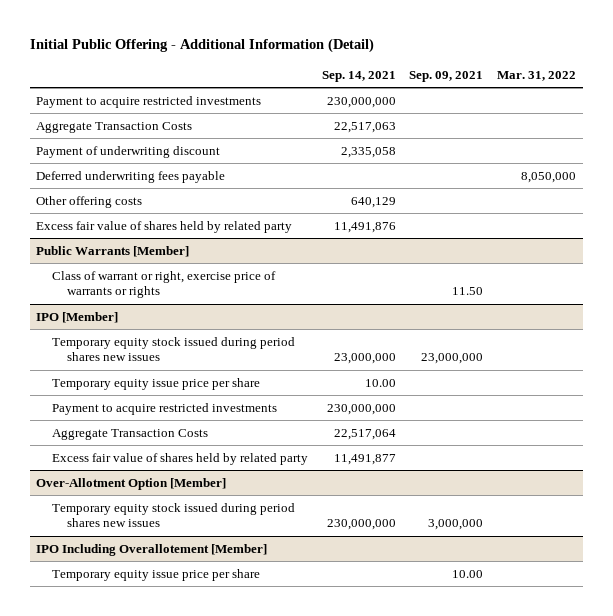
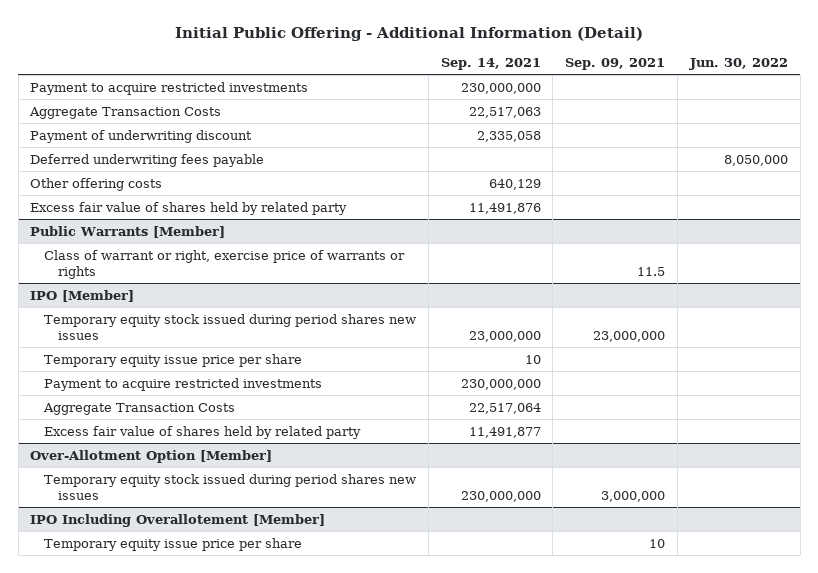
[497,70,577,81] Mar. 31, 2022 -> none
none -> [688,58,788,71] Jun. 30, 2022
[452,287,484,296] 11.50 -> [637,266,666,276] 11.5
[364,378,396,387] 10.00 -> [524,354,541,364] 10
[452,569,484,578] 10.00 -> [649,538,666,548] 10

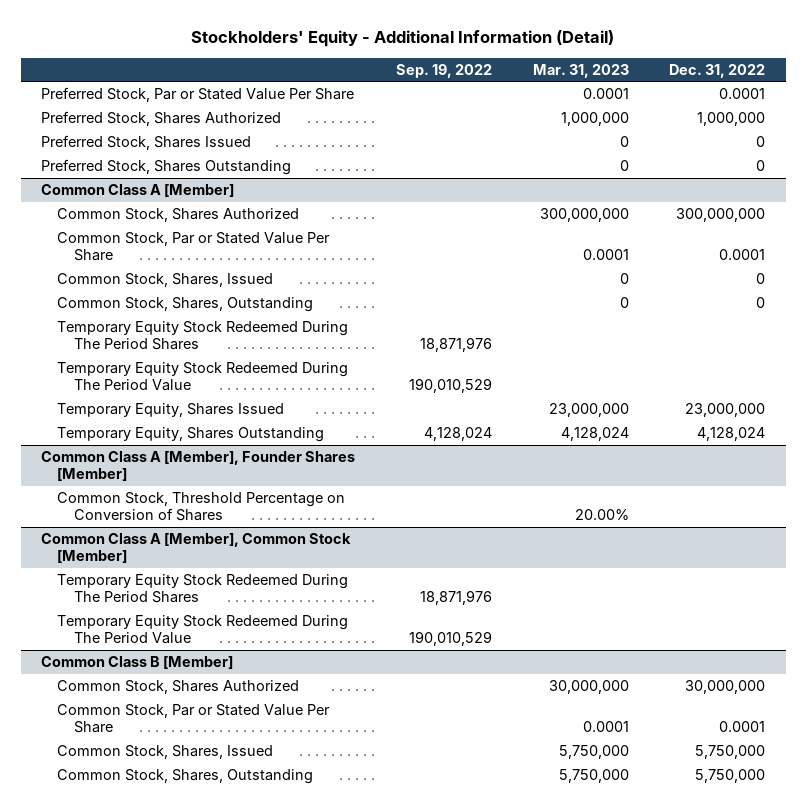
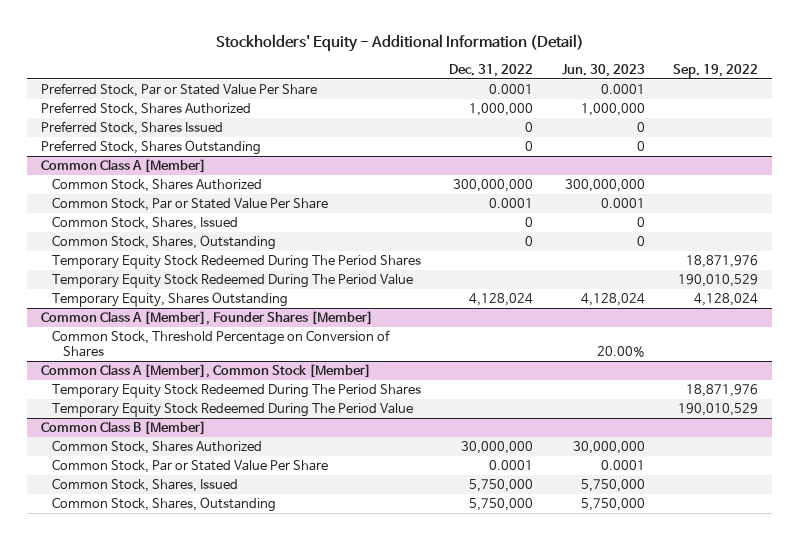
[532,63,629,78] Mar. 31, 2023 -> none
none -> [561,63,645,77] Jun. 30, 2023
[57,403,285,418] Temporary Equity, Shares Issued -> none

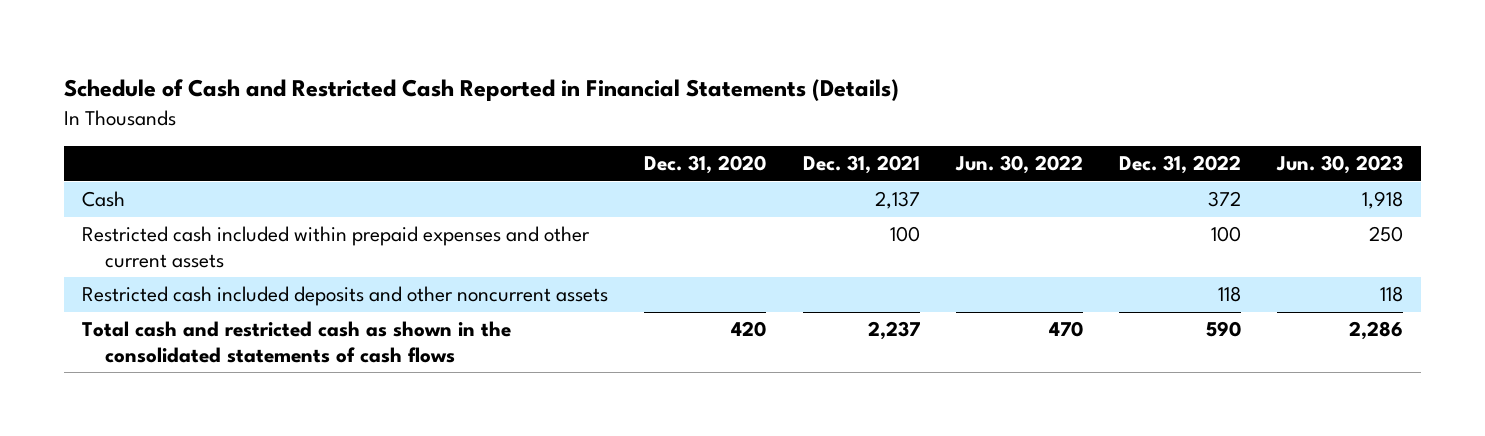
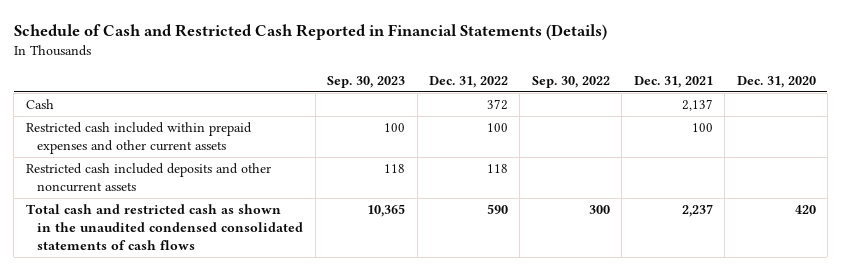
[954,155,1083,175] Jun. 30, 2022 -> none
[1276,155,1404,175] Jun. 30, 2023 -> none
none -> [327,76,406,89] Sep. 30, 2023
none -> [531,76,610,89] Sep. 30, 2022
[81,321,511,363] Total cash and restricted cash as shown in the consolidated statements of cash flows -> [25,204,304,250] Total cash and restricted cash as shown in the unaudited condensed consolidated statements of cash flows

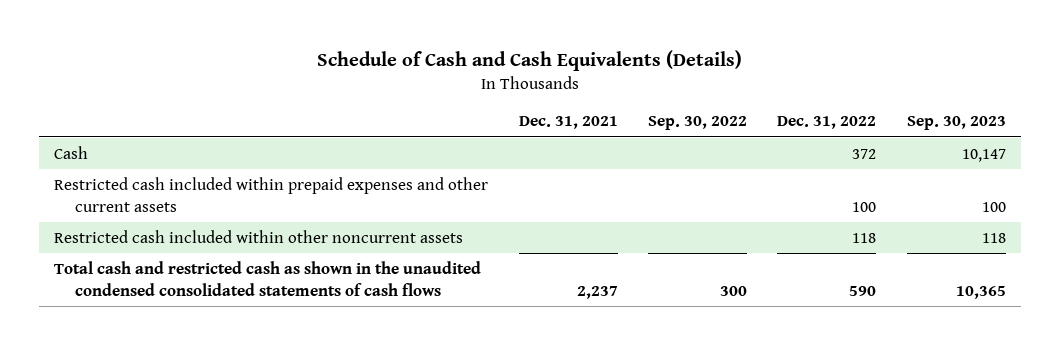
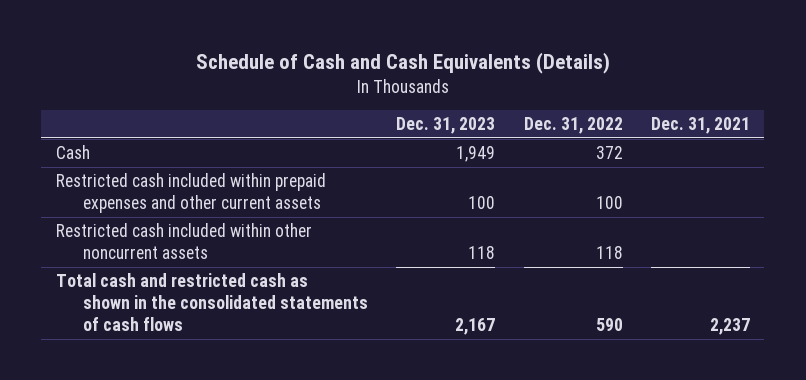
[648,116,748,131] Sep. 30, 2022 -> none
[906,116,1006,131] Sep. 30, 2023 -> none
none -> [396,117,496,135] Dec. 31, 2023
[54,260,482,296] Total cash and restricted cash as shown in the unaudited condensed consolidated statements of cash flows -> [55,273,369,331] Total cash and restricted cash as shown in the consolidated statements of cash flows

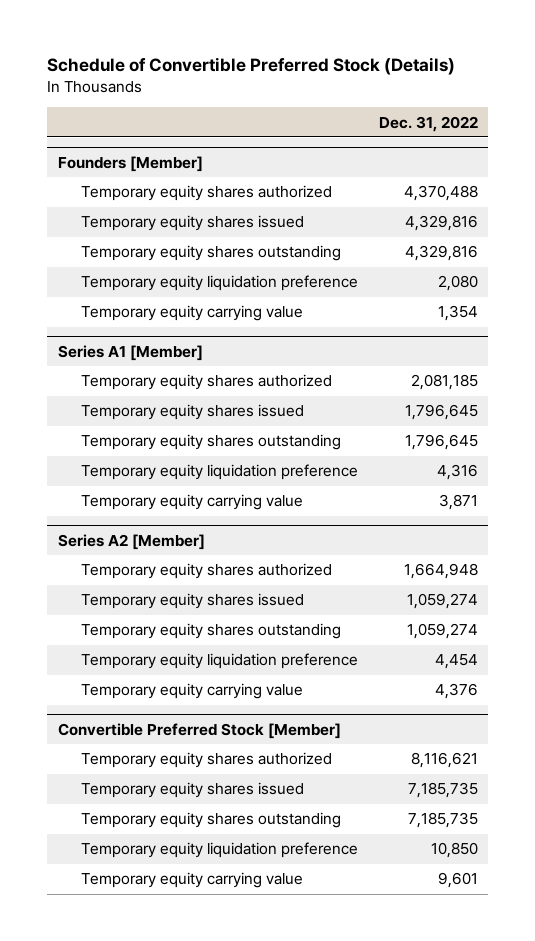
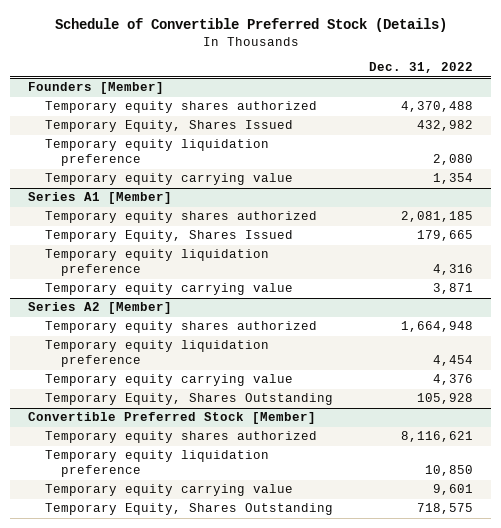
[80,245,341,262] Temporary equity shares outstanding -> none
[80,215,304,232] Temporary equity shares issued -> [44,120,293,133] Temporary Equity, Shares Issued
[404,215,478,232] 4,329,816 -> [417,120,474,132] 432,982
[80,434,341,451] Temporary equity shares outstanding -> none
[80,404,304,421] Temporary equity shares issued -> [44,230,293,243] Temporary Equity, Shares Issued
[404,404,478,421] 1,796,645 -> [417,230,474,242] 179,665
[80,593,304,610] Temporary equity shares issued -> none
[80,623,341,640] Temporary equity shares outstanding -> none
none -> [44,393,333,406] Temporary Equity, Shares Outstanding
[80,782,304,799] Temporary equity shares issued -> none
[80,812,341,829] Temporary equity shares outstanding -> none
none -> [44,503,333,516] Temporary Equity, Shares Outstanding

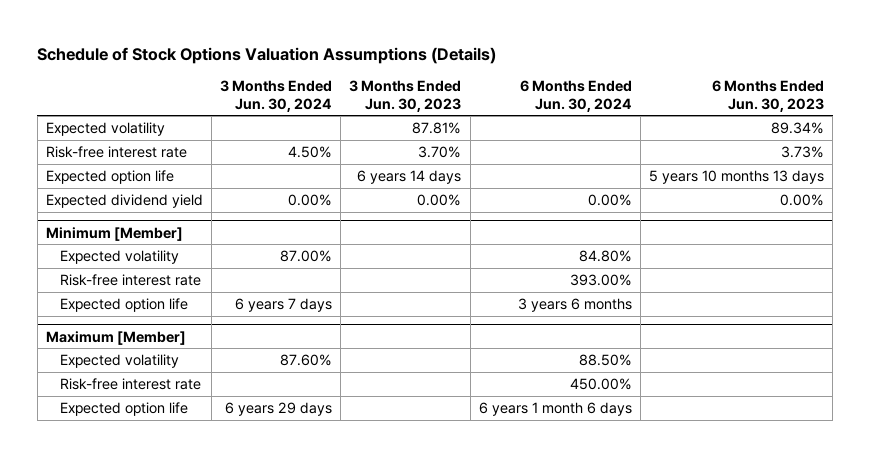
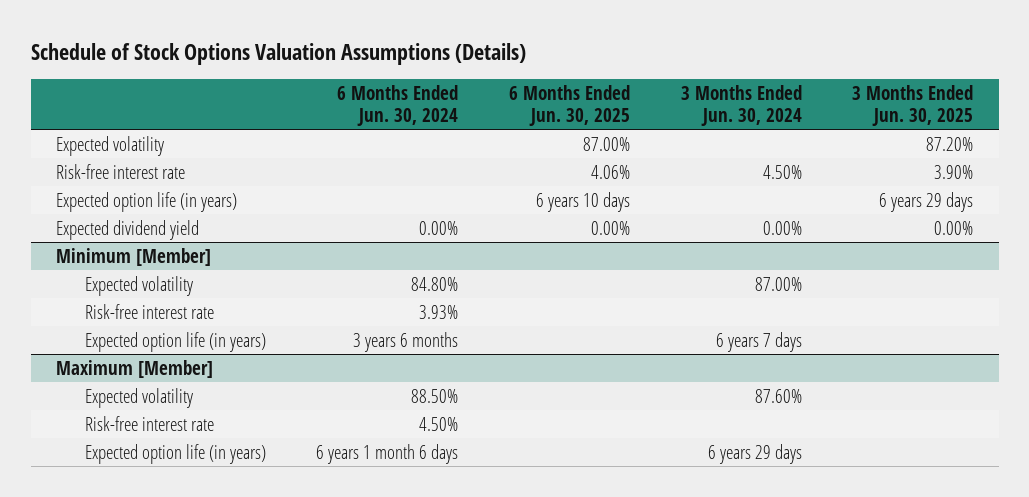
[349,80,462,112] 3 Months Ended Jun. 30, 2023 -> none
[712,80,825,112] 6 Months Ended Jun. 30, 2023 -> none
none -> [509,84,631,127] 6 Months Ended Jun. 30, 2025
none -> [852,84,974,127] 3 Months Ended Jun. 30, 2025
[45,169,174,184] Expected option life -> [55,191,237,212] Expected option life (in years)
[569,273,632,286] 393.00% -> [419,304,459,319] 3.93%
[60,297,189,312] Expected option life -> [84,331,266,352] Expected option life (in years)
[569,377,632,390] 450.00% -> [419,416,459,431] 4.50%
[60,401,189,416] Expected option life -> [84,443,266,464] Expected option life (in years)

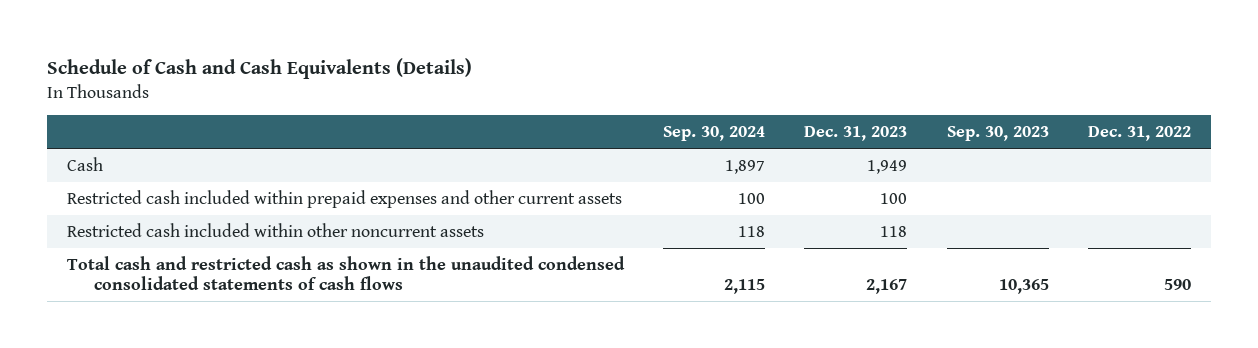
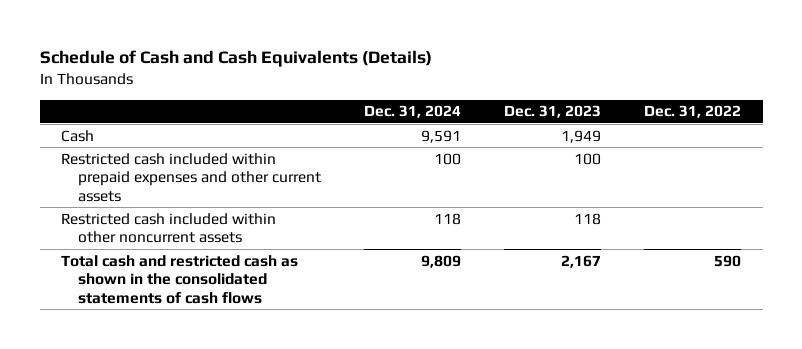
[663,126,766,142] Sep. 30, 2024 -> none
[946,126,1049,142] Sep. 30, 2023 -> none
none -> [363,105,461,119] Dec. 31, 2024
[66,255,625,291] Total cash and restricted cash as shown in the unaudited condensed consolidated statements of cash flows -> [61,254,299,304] Total cash and restricted cash as shown in the consolidated statements of cash flows

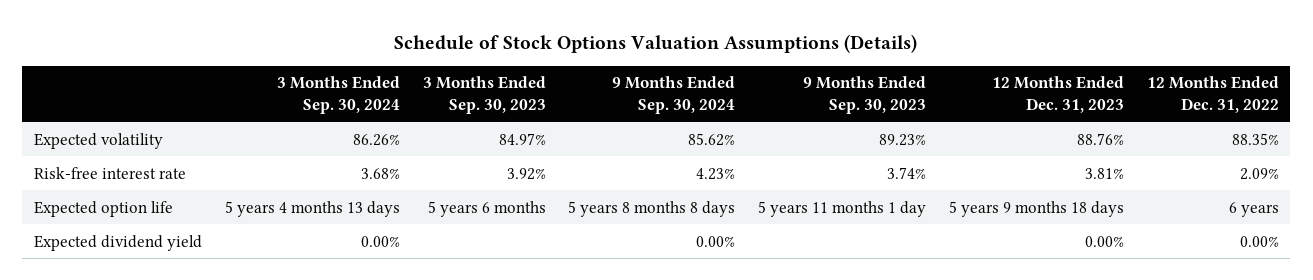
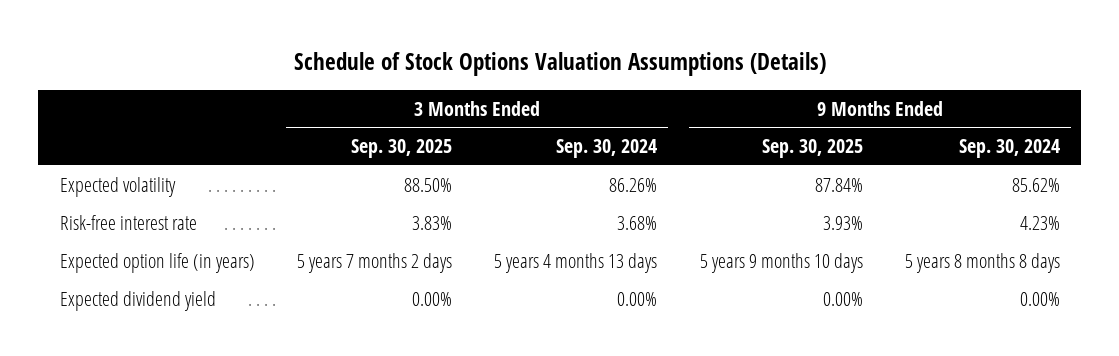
[422,76,546,114] 3 Months Ended Sep. 30, 2023 -> none
[803,76,927,114] 9 Months Ended Sep. 30, 2023 -> none
[992,76,1125,113] 12 Months Ended Dec. 31, 2023 -> none
[1146,76,1279,113] 12 Months Ended Dec. 31, 2022 -> none
none -> [350,139,452,159] Sep. 30, 2025
none -> [761,139,863,159] Sep. 30, 2025
[33,200,173,217] Expected option life -> [59,252,255,273] Expected option life (in years)

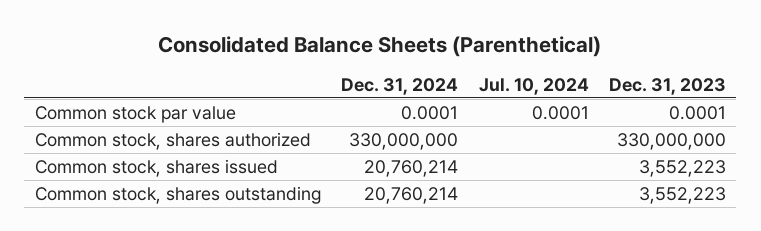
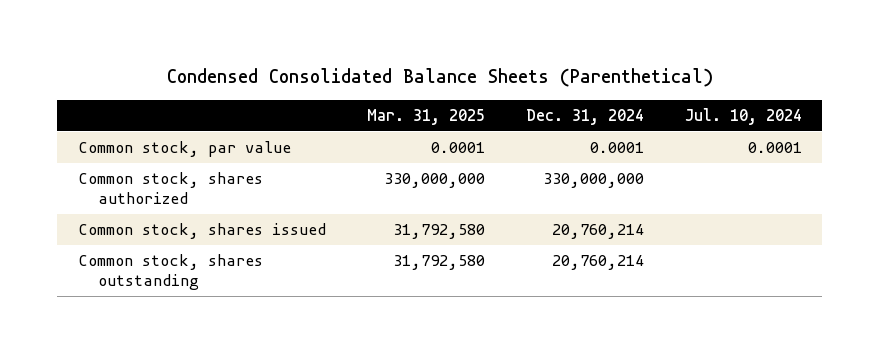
[158,36,602,58] Consolidated Balance Sheets (Parenthetical) -> [166,67,713,87] Condensed Consolidated Balance Sheets (Parenthetical)
[609,77,727,95] Dec. 31, 2023 -> none
none -> [366,108,485,125] Mar. 31, 2025
[34,106,236,124] Common stock par value -> [77,141,291,158] Common stock, par value

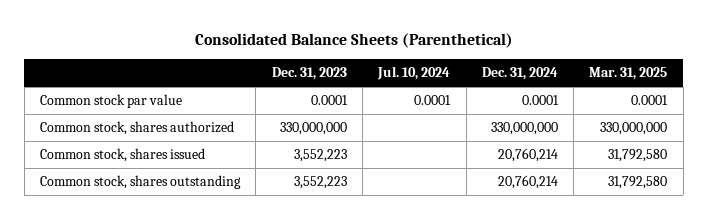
[166,67,713,87] Condensed Consolidated Balance Sheets (Parenthetical) -> [194,33,513,49] Consolidated Balance Sheets (Parenthetical)
none -> [271,67,347,81] Dec. 31, 2023
[77,141,291,158] Common stock, par value -> [40,94,183,109] Common stock par value

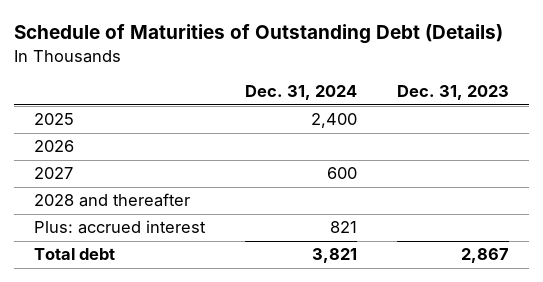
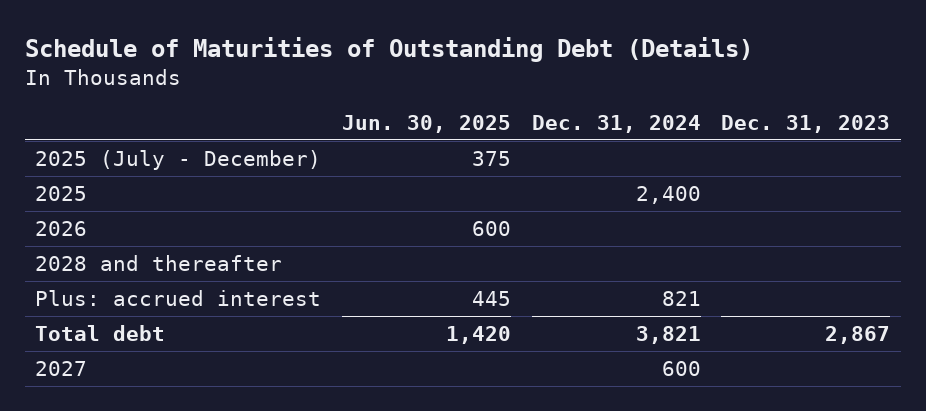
none -> [342,115,512,134] Jun. 30, 2025
none -> [35,149,322,170] 2025 (July - December)
[33,167,73,180] 2027 -> [35,360,88,376] 2027

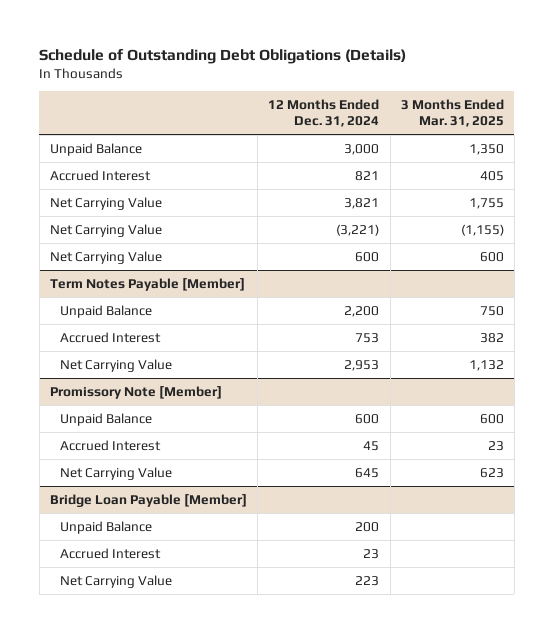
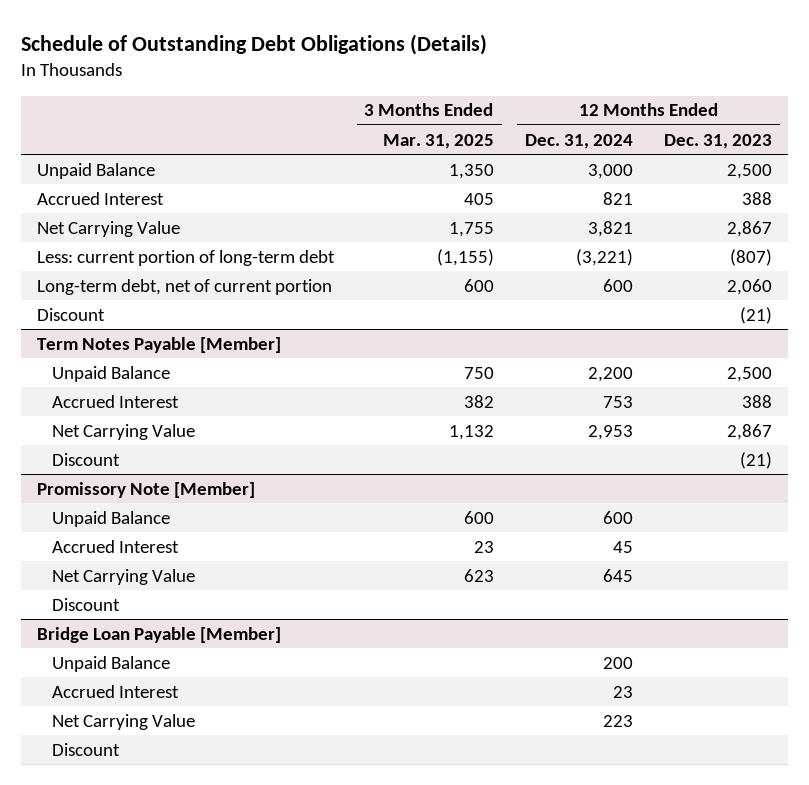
none -> [664,133,773,149] Dec. 31, 2023
[49,223,162,237] Net Carrying Value -> [36,249,335,266] Less: current portion of long-term debt
[49,250,162,264] Net Carrying Value -> [36,278,332,295] Long-term debt, net of current portion
none -> [36,307,105,321] Discount
none -> [51,452,120,466] Discount
none -> [51,597,120,611] Discount
none -> [51,742,120,756] Discount

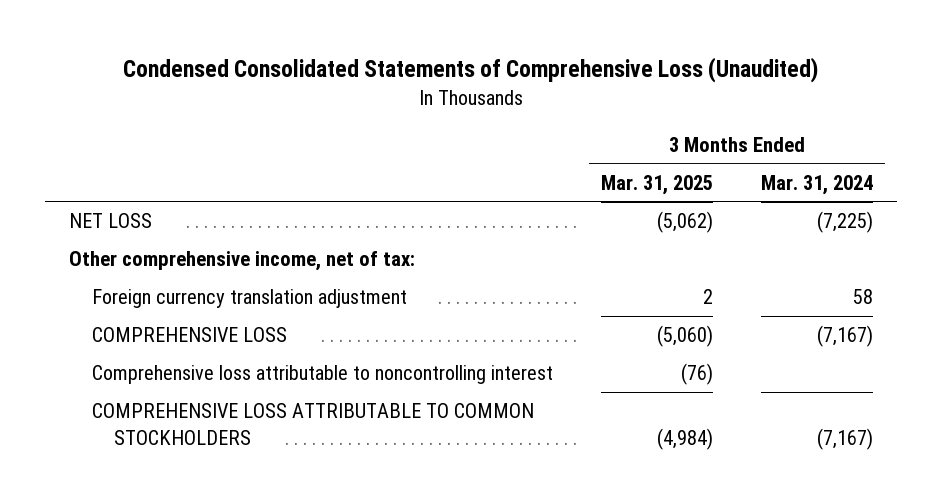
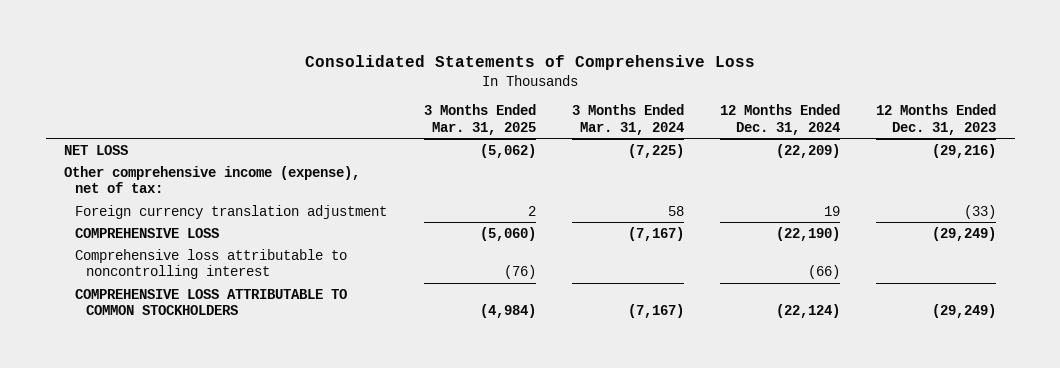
[123,57,819,84] Condensed Consolidated Statements of Comprehensive Loss (Unaudited) -> [305,55,756,71] Consolidated Statements of Comprehensive Loss
none -> [720,104,841,135] 12 Months Ended Dec. 31, 2024
none -> [876,104,997,135] 12 Months Ended Dec. 31, 2023
[69,251,416,272] Other comprehensive income, net of tax: -> [64,165,361,194] Other comprehensive income (expense), net of tax:

